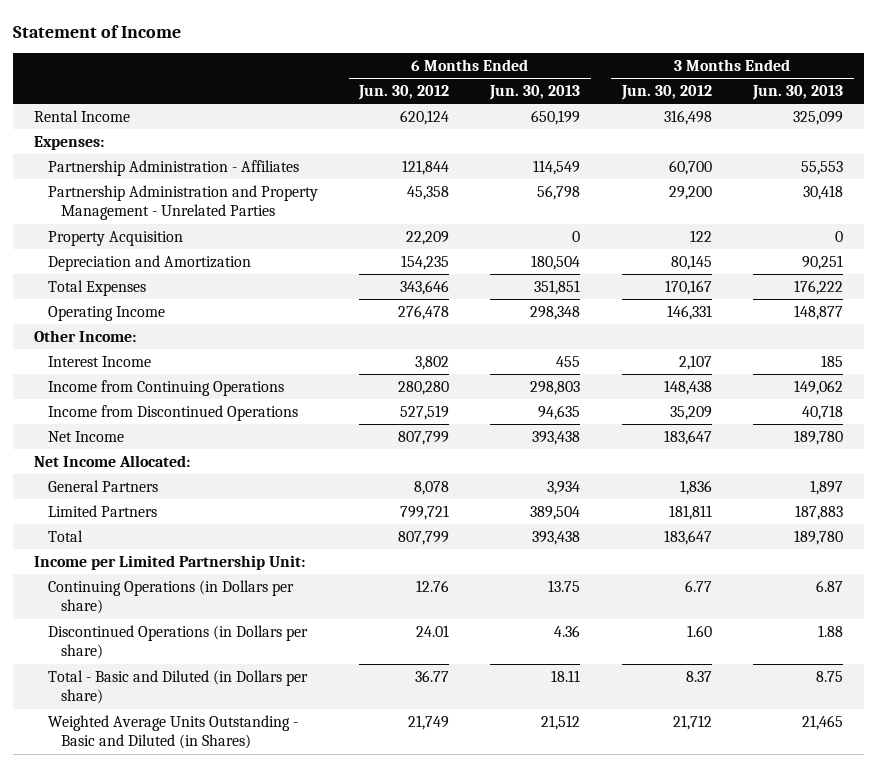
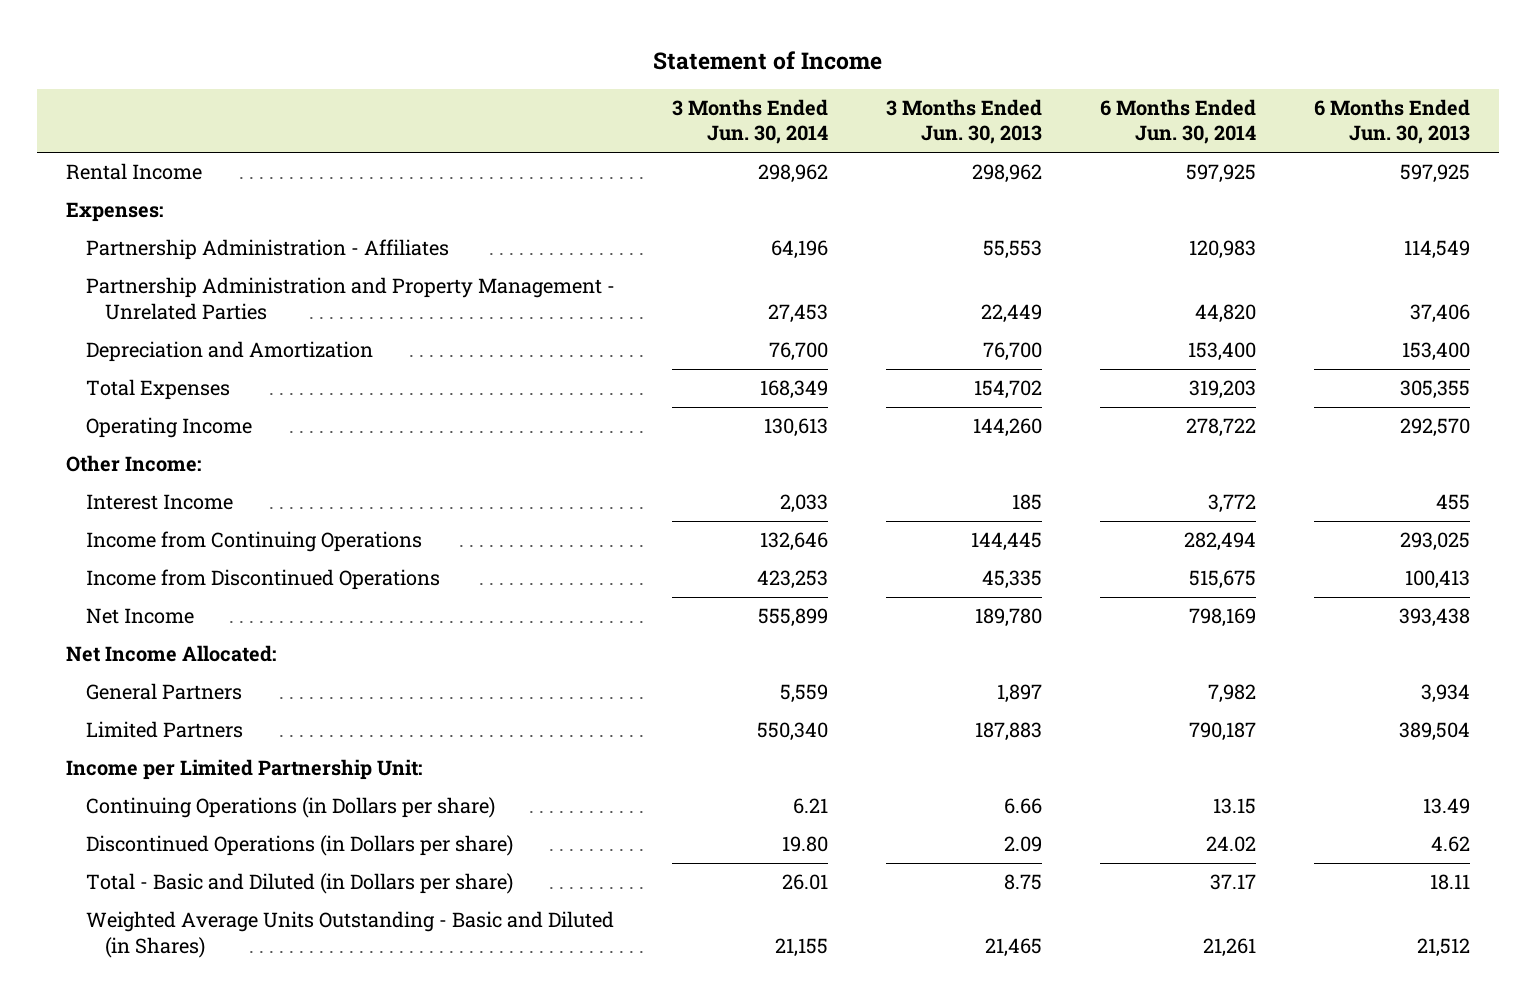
[358,85,450,101] Jun. 30, 2012 -> none
[620,85,712,101] Jun. 30, 2012 -> none
none -> [672,99,829,145] 3 Months Ended Jun. 30, 2014
none -> [1100,99,1257,145] 6 Months Ended Jun. 30, 2014
[531,109,581,125] 650,199 -> [1400,164,1471,184] 597,925
[793,110,844,125] 325,099 -> [972,164,1043,184] 298,962
[47,230,183,246] Property Acquisition -> none
[537,184,581,200] 56,798 -> [1410,303,1471,323] 37,406
[803,184,844,200] 30,418 -> [981,303,1043,323] 22,449
[531,254,581,270] 180,504 -> [1402,342,1471,362] 153,400
[802,254,844,270] 90,251 -> [983,342,1043,362] 76,700
[534,279,581,295] 351,851 -> [1400,380,1471,400] 305,355
[794,279,844,295] 176,222 -> [974,380,1043,400] 154,702
[530,305,581,320] 298,348 -> [1400,418,1471,438] 292,570
[794,304,844,320] 148,877 -> [973,418,1043,438] 144,260
[530,380,581,395] 298,803 -> [1400,532,1471,552] 293,025
[794,379,844,395] 149,062 -> [971,532,1043,552] 144,445
[538,404,581,420] 94,635 -> [1405,570,1471,590] 100,413
[802,404,844,420] 40,718 -> [982,570,1043,590] 45,335
[47,529,83,542] Total -> none
[548,579,581,592] 13.75 -> [1423,798,1471,815] 13.49
[816,579,844,592] 6.87 -> [1004,798,1043,815] 6.66
[554,624,581,637] 4.36 -> [1431,836,1471,853] 4.62
[818,624,844,637] 1.88 -> [1004,836,1043,853] 2.09

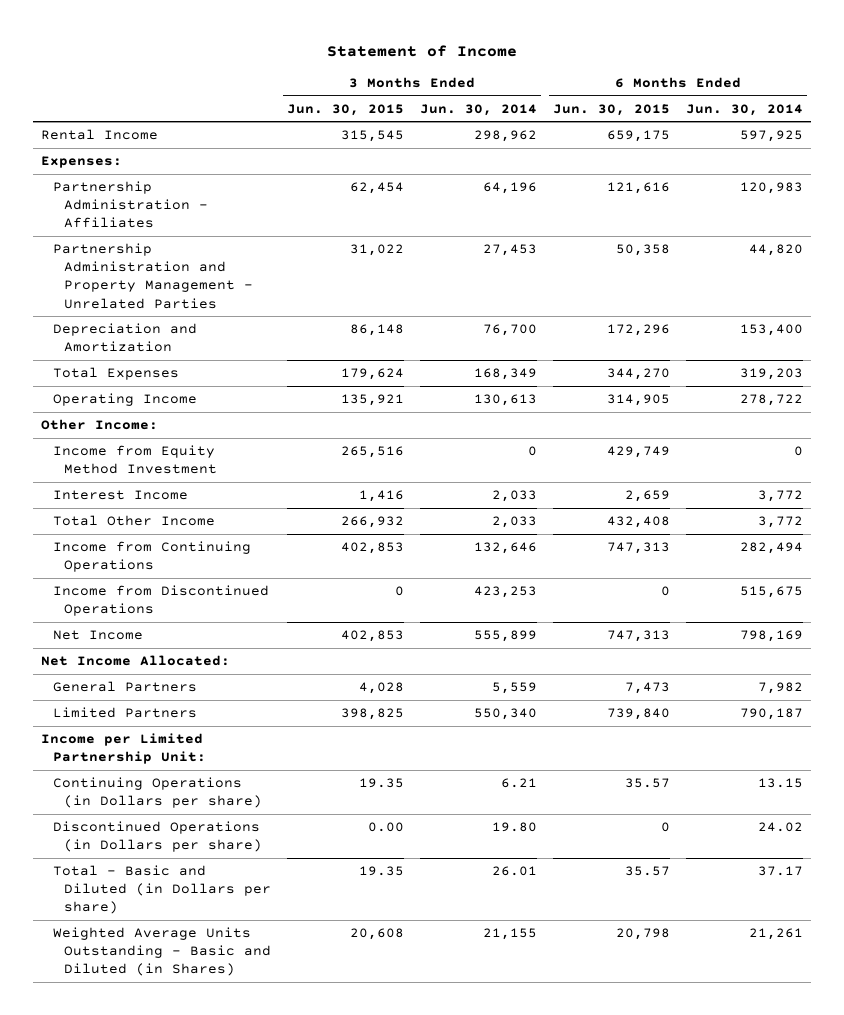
[886,99,1043,145] 3 Months Ended Jun. 30, 2013 -> none
[1314,99,1471,145] 6 Months Ended Jun. 30, 2013 -> none
none -> [287,103,405,116] Jun. 30, 2015
none -> [552,103,670,116] Jun. 30, 2015
none -> [52,445,218,475] Income from Equity Method Investment
none -> [52,515,215,527] Total Other Income

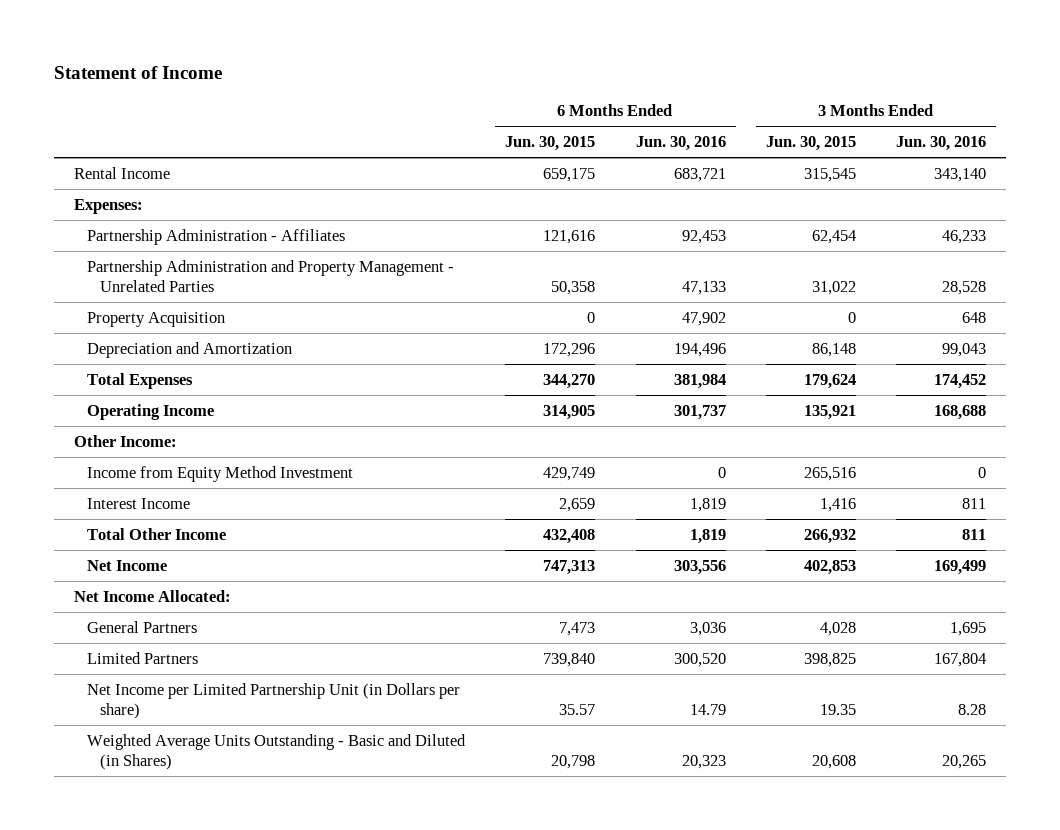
[419,103,537,116] Jun. 30, 2014 -> none
[685,103,803,116] Jun. 30, 2014 -> none
none -> [635,136,726,152] Jun. 30, 2016
none -> [896,136,987,152] Jun. 30, 2016
none -> [87,311,226,327] Property Acquisition
[52,541,251,573] Income from Continuing Operations -> none
[52,585,269,617] Income from Discontinued Operations -> none
[41,733,206,765] Income per Limited Partnership Unit: -> none
[52,777,263,809] Continuing Operations (in Dollars per share) -> none
[52,821,263,853] Discontinued Operations (in Dollars per share) -> none
[52,865,272,915] Total - Basic and Diluted (in Dollars per share) -> [87,682,461,720] Net Income per Limited Partnership Unit (in Dollars per share)

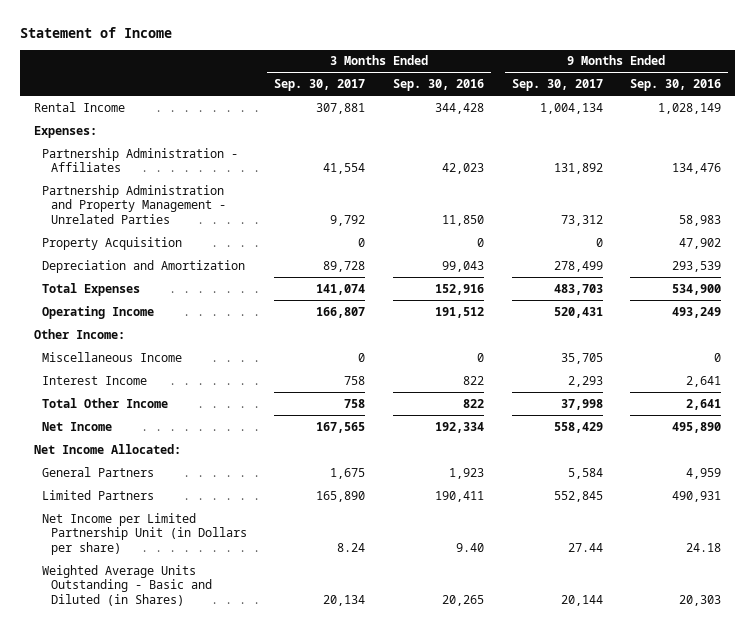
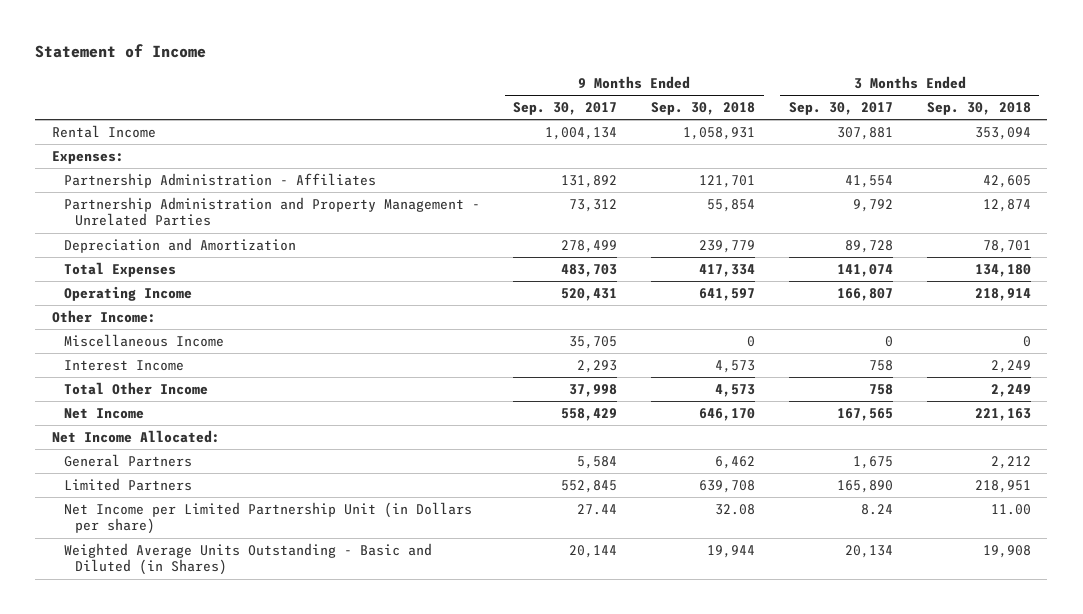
[392,78,484,91] Sep. 30, 2016 -> none
[630,78,722,91] Sep. 30, 2016 -> none
none -> [651,102,756,116] Sep. 30, 2018
none -> [926,102,1031,116] Sep. 30, 2018
[42,236,183,250] Property Acquisition -> none

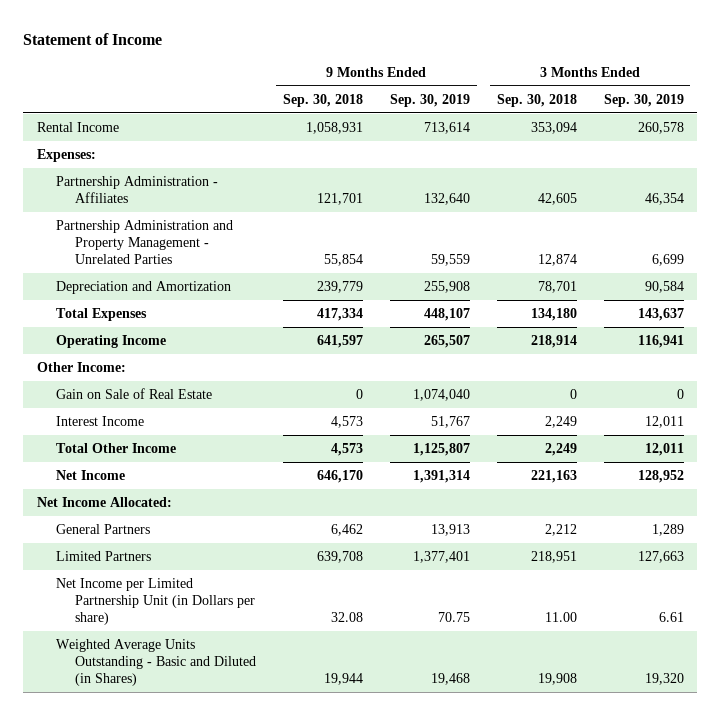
[513,102,618,116] Sep. 30, 2017 -> none
[788,102,893,116] Sep. 30, 2017 -> none
none -> [389,93,470,107] Sep. 30, 2019
none -> [603,93,684,107] Sep. 30, 2019
[63,334,224,348] Miscellaneous Income -> none
none -> [55,387,212,399] Gain on Sale of Real Estate

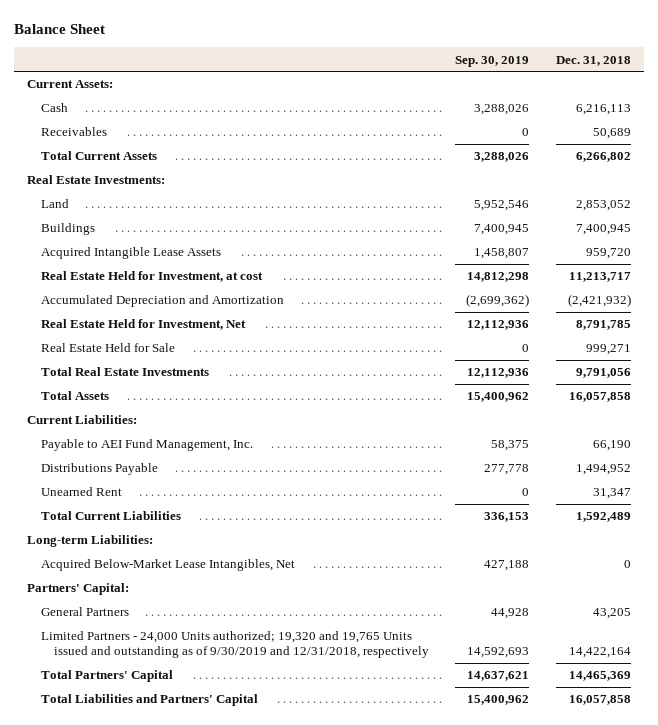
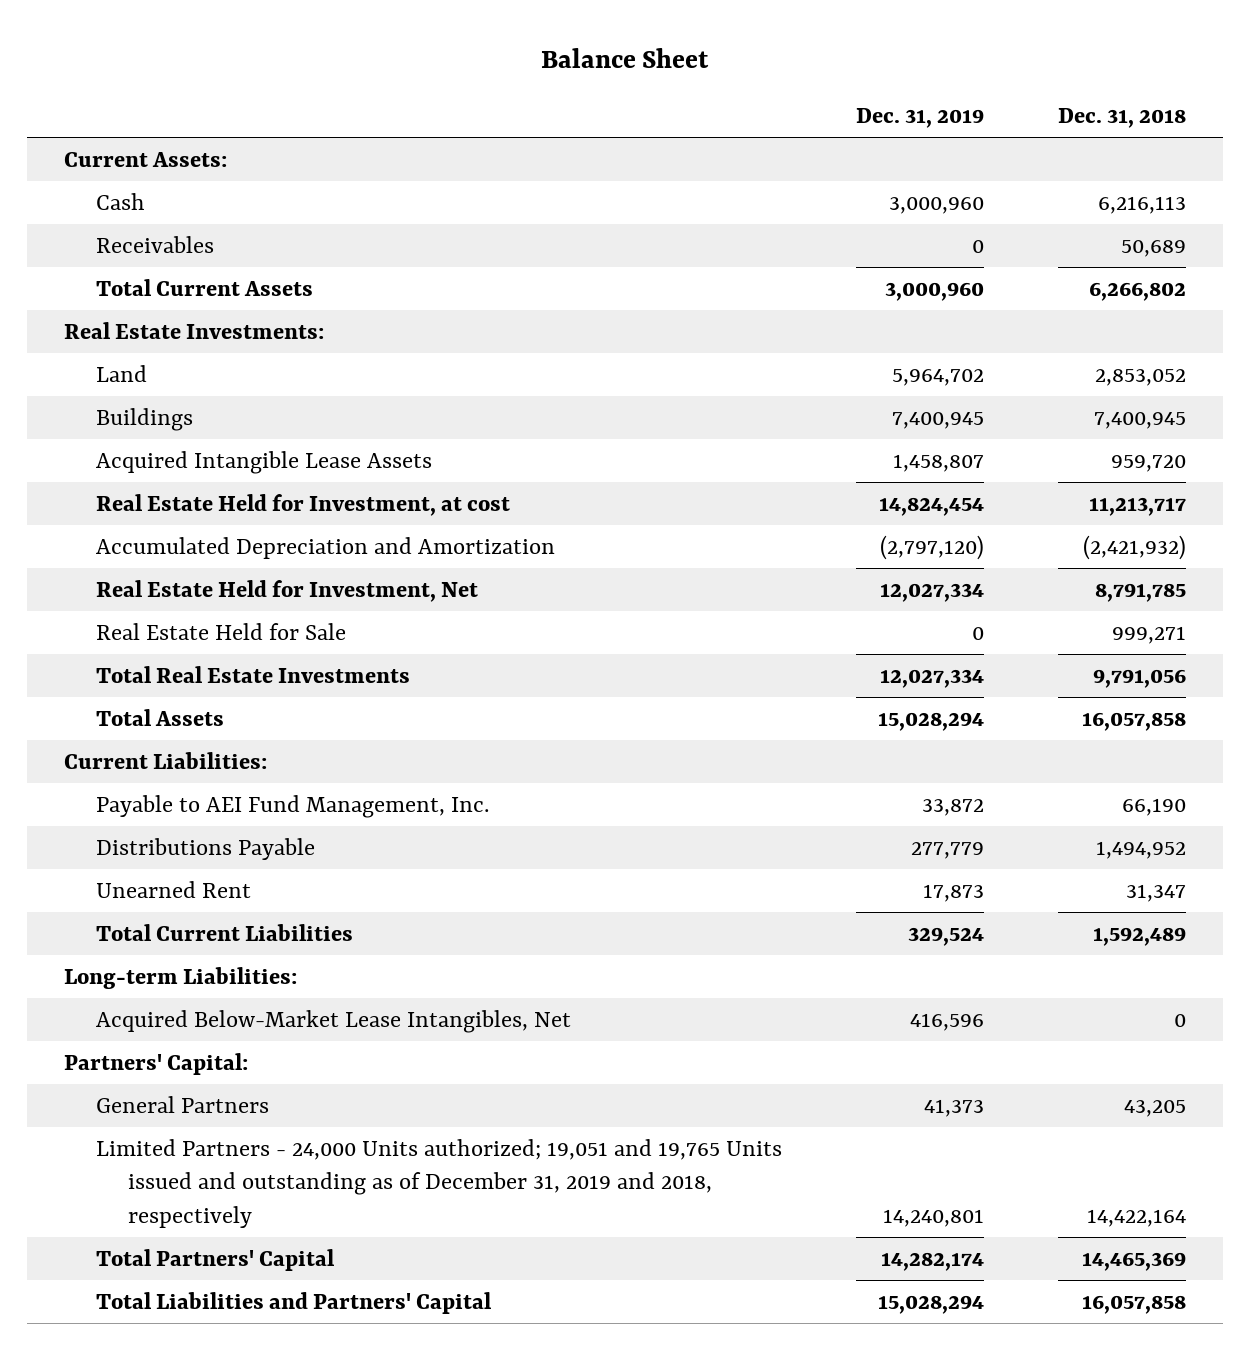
[455,55,530,67] Sep. 30, 2019 -> none
none -> [855,108,984,129] Dec. 31, 2019
[40,631,430,659] Limited Partners - 24,000 Units authorized; 19,320 and 19,765 Units issued and outstanding as of 9/30/2019 and 12/31/2018, respectively -> [95,1138,782,1228] Limited Partners - 24,000 Units authorized; 19,051 and 19,765 Units issued and outstanding as of December 31, 2019 and 2018, respectively

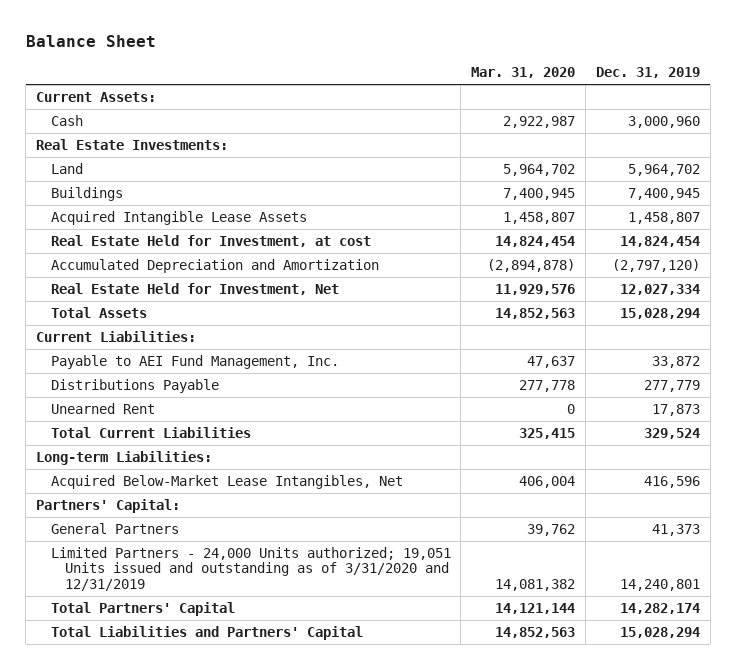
[1057,108,1186,129] Dec. 31, 2018 -> none
none -> [471,67,576,79] Mar. 31, 2020
[95,235,214,253] Receivables -> none
[95,278,313,296] Total Current Assets -> none
[95,622,346,640] Real Estate Held for Sale -> none
[95,665,410,683] Total Real Estate Investments -> none
[95,1138,782,1228] Limited Partners - 24,000 Units authorized; 19,051 and 19,765 Units issued and outstanding as of December 31, 2019 and 2018, respectively -> [50,546,451,591] Limited Partners - 24,000 Units authorized; 19,051 Units issued and outstanding as of 3/31/2020 and 12/31/2019

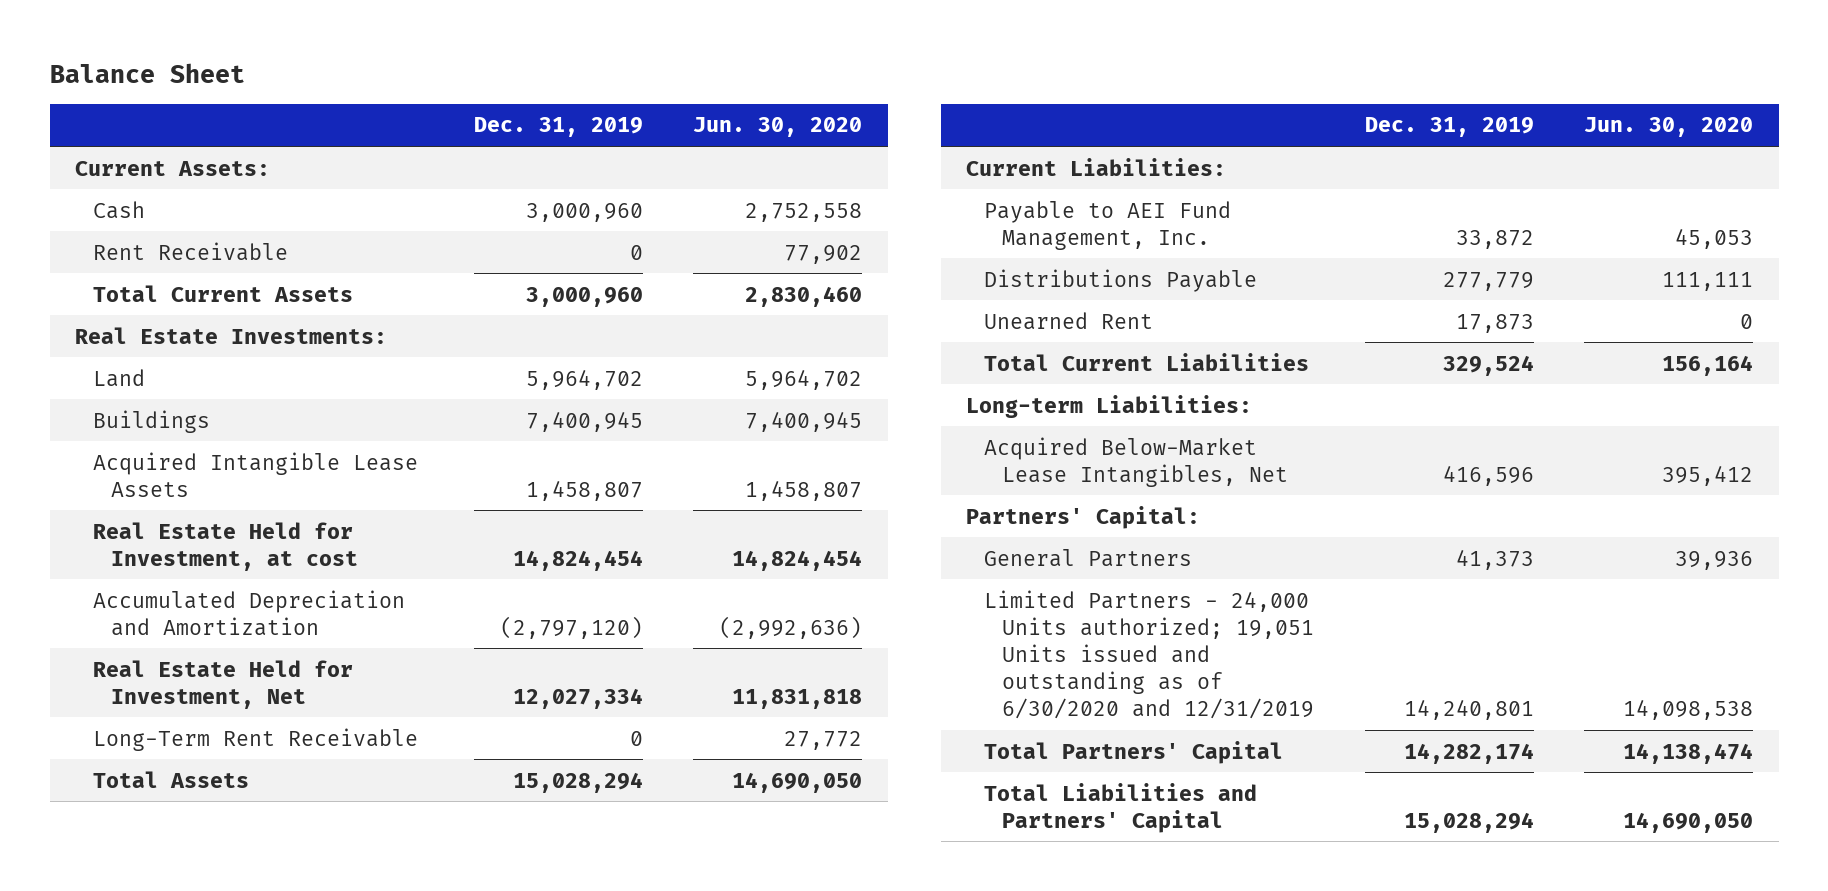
[471,67,576,79] Mar. 31, 2020 -> none
none -> [693,117,863,138] Jun. 30, 2020
none -> [93,241,289,261] Rent Receivable
none -> [93,284,354,302] Total Current Assets
none -> [93,727,419,751] Long-Term Rent Receivable
[50,546,451,591] Limited Partners - 24,000 Units authorized; 19,051 Units issued and outstanding as of 3/31/2020 and 12/31/2019 -> [984,589,1315,720] Limited Partners - 24,000 Units authorized; 19,051 Units issued and outstanding as of 6/30/2020 and 12/31/2019

